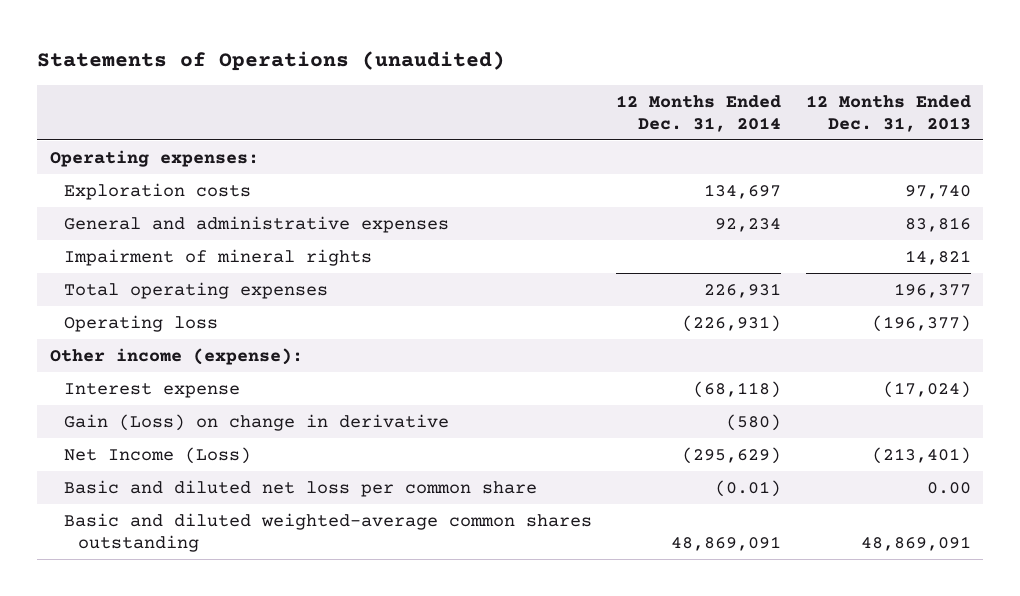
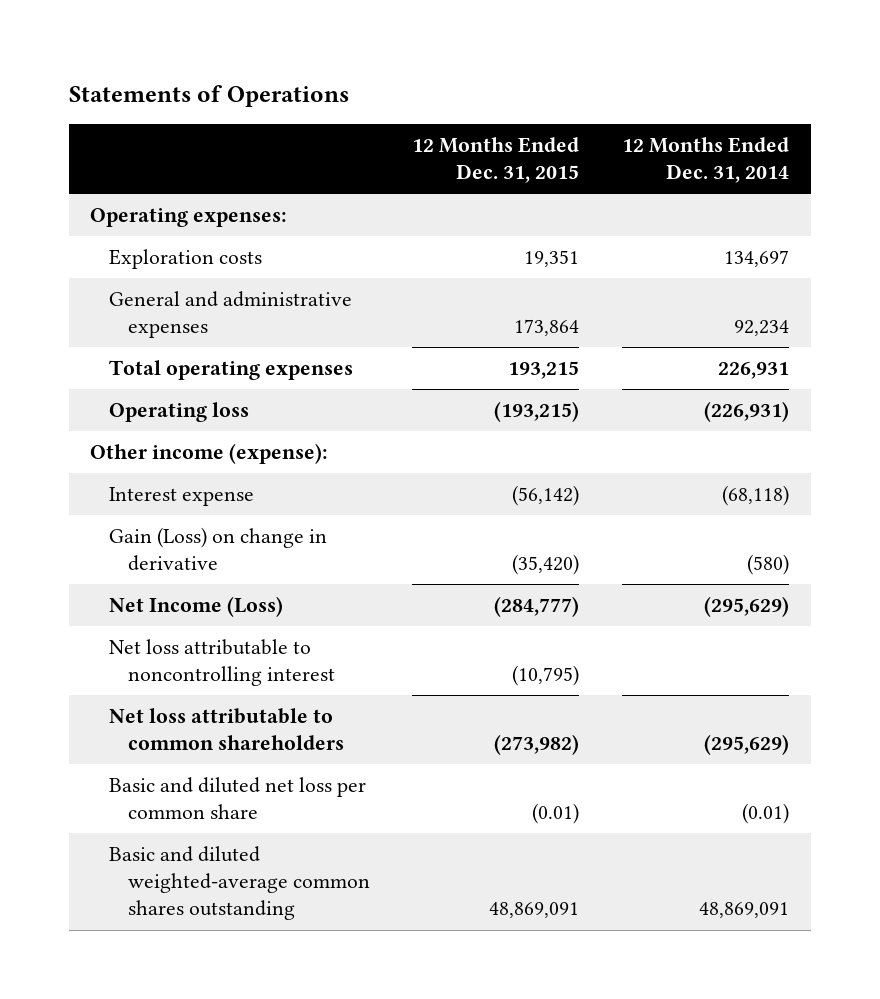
[37,51,506,72] Statements of Operations (unaudited) -> [68,85,349,108] Statements of Operations
[805,94,971,132] 12 Months Ended Dec. 31, 2013 -> none
none -> [412,136,580,183] 12 Months Ended Dec. 31, 2015
[63,248,372,266] Impairment of mineral rights -> none
none -> [108,639,335,687] Net loss attributable to noncontrolling interest
none -> [108,708,344,751] Net loss attributable to common shareholders

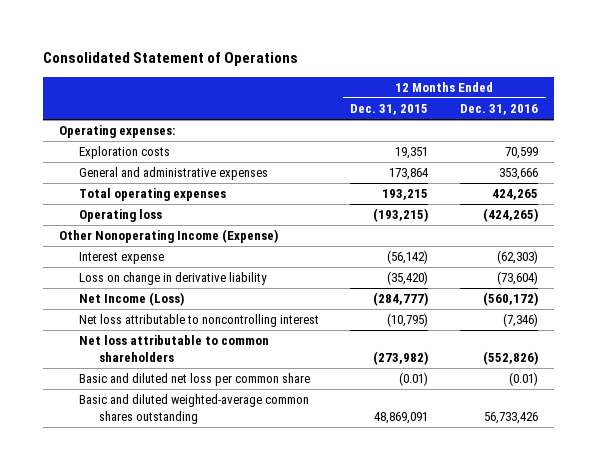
[68,85,349,108] Statements of Operations -> [42,52,298,67] Consolidated Statement of Operations
[622,136,790,183] 12 Months Ended Dec. 31, 2014 -> none
none -> [460,104,539,116] Dec. 31, 2016
[90,443,329,465] Other income (expense): -> [58,229,278,244] Other Nonoperating Income (Expense)
[108,527,327,572] Gain (Loss) on change in derivative -> [78,272,267,286] Loss on change in derivative liability

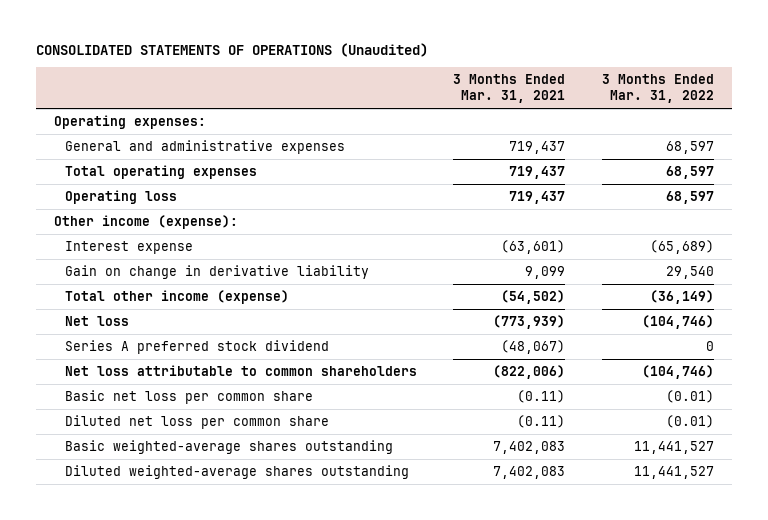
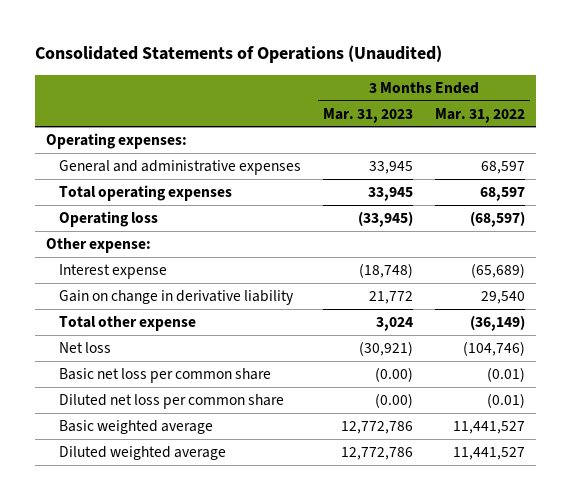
[35,42,428,57] CONSOLIDATED STATEMENTS OF OPERATIONS (Unaudited) -> [34,45,442,64] Consolidated Statements of Operations (Unaudited)
[453,74,566,103] 3 Months Ended Mar. 31, 2021 -> none
none -> [323,107,414,123] Mar. 31, 2023
[665,191,714,205] 68,597 -> [469,211,525,228] (68,597)
[54,215,239,230] Other income (expense): -> [45,238,151,254] Other expense:
[64,290,289,305] Total other income (expense) -> [59,316,197,332] Total other expense
[64,340,329,355] Series A preferred stock dividend -> none
[64,365,417,377] Net loss attributable to common shareholders -> none
[64,440,393,455] Basic weighted-average shares outstanding -> [59,420,214,435] Basic weighted average
[64,465,409,480] Diluted weighted-average shares outstanding -> [59,446,227,461] Diluted weighted average

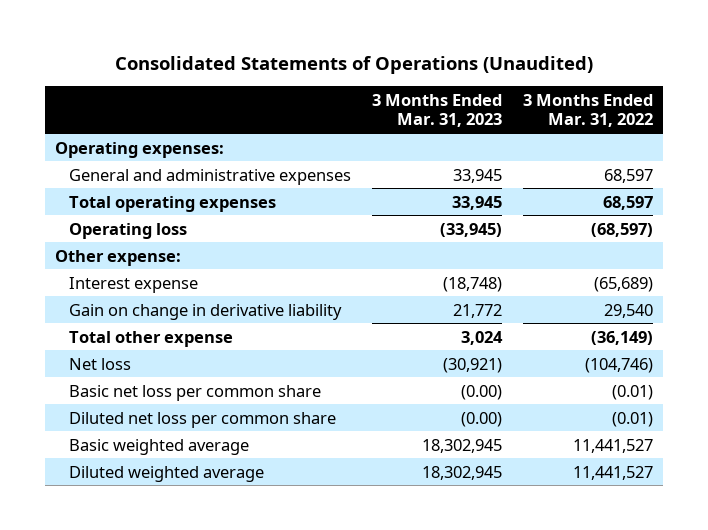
[341,421,414,435] 12,772,786 -> [422,438,503,453] 18,302,945
[341,447,414,461] 12,772,786 -> [422,465,503,480] 18,302,945

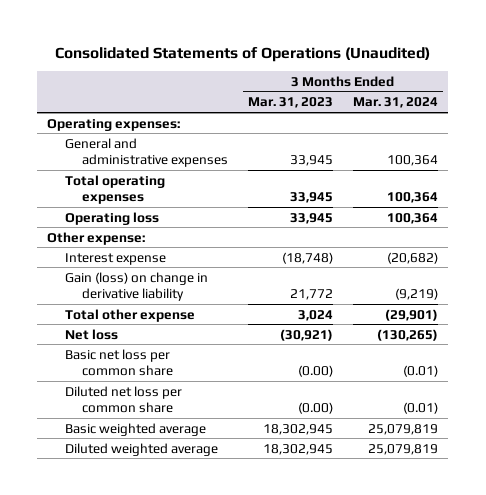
[523,93,654,128] 3 Months Ended Mar. 31, 2022 -> none
none -> [353,97,439,109] Mar. 31, 2024
[440,222,503,237] (33,945) -> [290,212,334,224] 33,945
[69,303,343,320] Gain on change in derivative liability -> [64,271,208,301] Gain (loss) on change in derivative liability

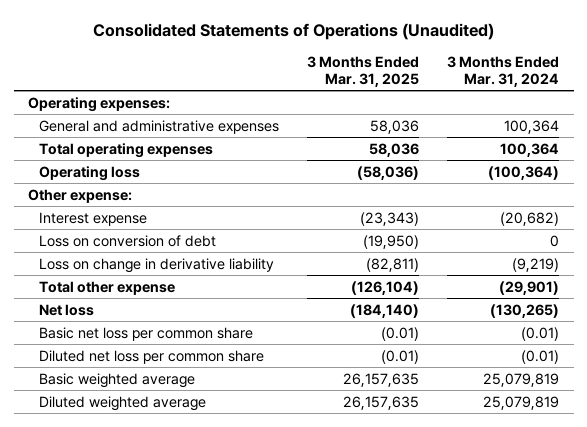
[248,97,334,109] Mar. 31, 2023 -> none
none -> [307,56,420,87] 3 Months Ended Mar. 31, 2025
[387,212,439,224] 100,364 -> [488,165,560,180] (100,364)
none -> [38,234,216,247] Loss on conversion of debt
[64,271,208,301] Gain (loss) on change in derivative liability -> [38,257,274,273] Loss on change in derivative liability

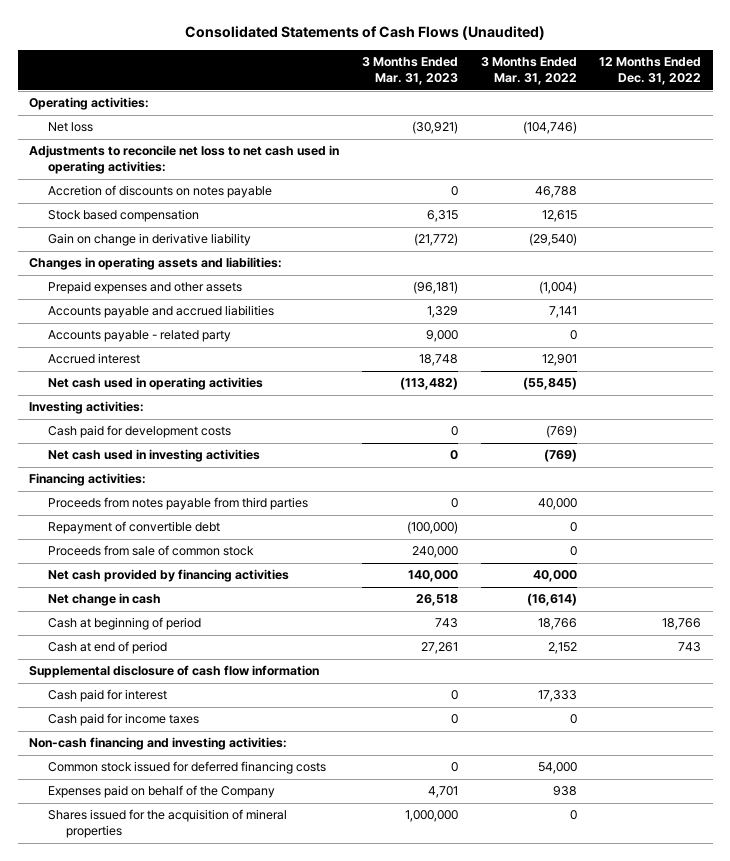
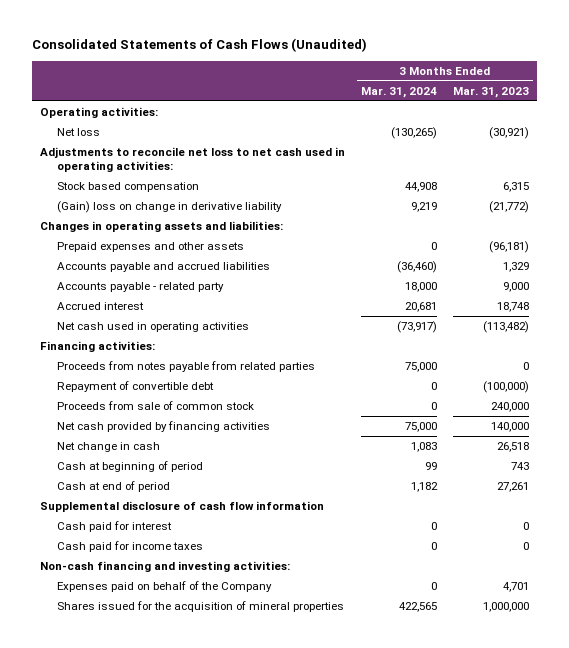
[480,57,577,86] 3 Months Ended Mar. 31, 2022 -> none
[599,57,702,86] 12 Months Ended Dec. 31, 2022 -> none
none -> [361,86,438,98] Mar. 31, 2024
[47,185,272,199] Accretion of discounts on notes payable -> none
[47,233,251,247] Gain on change in derivative liability -> [56,201,282,214] (Gain) loss on change in derivative liability
[29,401,145,415] Investing activities: -> none
[47,425,231,439] Cash paid for development costs -> none
[47,449,260,463] Net cash used in investing activities -> none
[47,497,308,511] Proceeds from notes payable from third parties -> [56,361,315,373] Proceeds from notes payable from related parties
[47,761,326,775] Common stock issued for deferred financing costs -> none

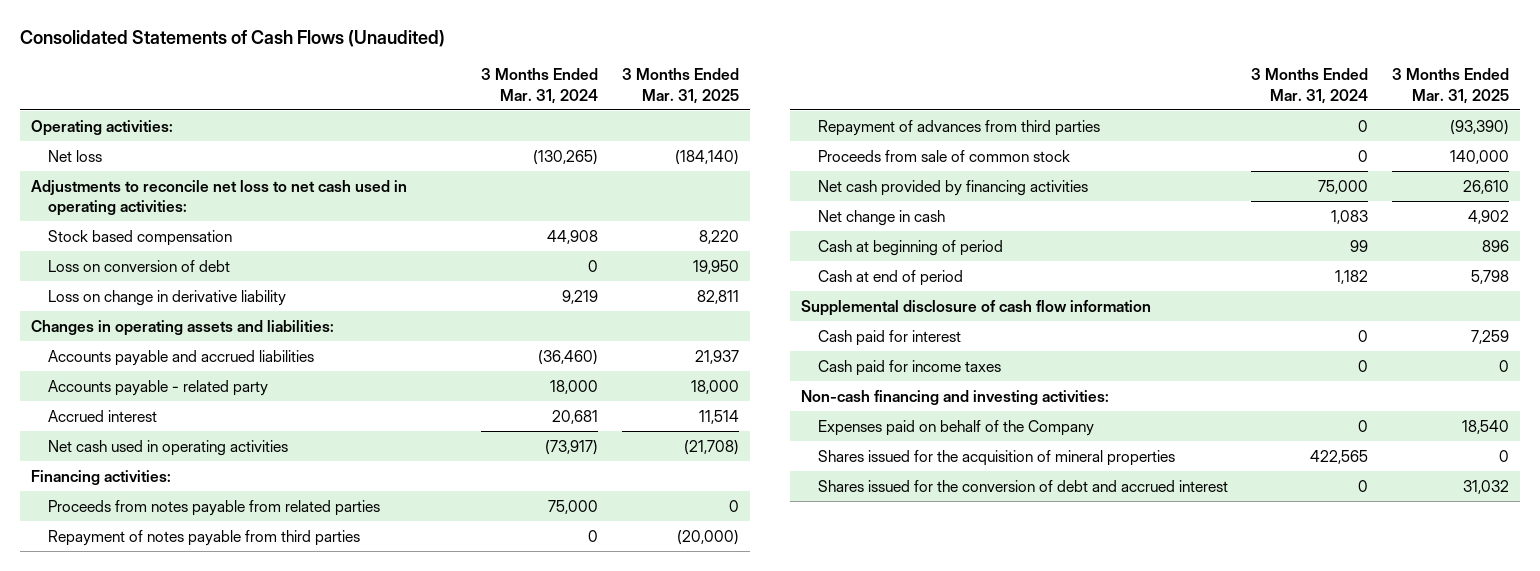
[453,86,530,98] Mar. 31, 2023 -> none
none -> [621,68,739,104] 3 Months Ended Mar. 31, 2025
none -> [47,259,230,272] Loss on conversion of debt
[56,201,282,214] (Gain) loss on change in derivative liability -> [47,289,286,306] Loss on change in derivative liability
[56,242,244,253] Prepaid expenses and other assets -> none
[56,381,214,393] Repayment of convertible debt -> none
none -> [47,529,360,546] Repayment of notes payable from third parties
none -> [817,119,1100,136] Repayment of advances from third parties
none -> [817,479,1228,492] Shares issued for the conversion of debt and accrued interest

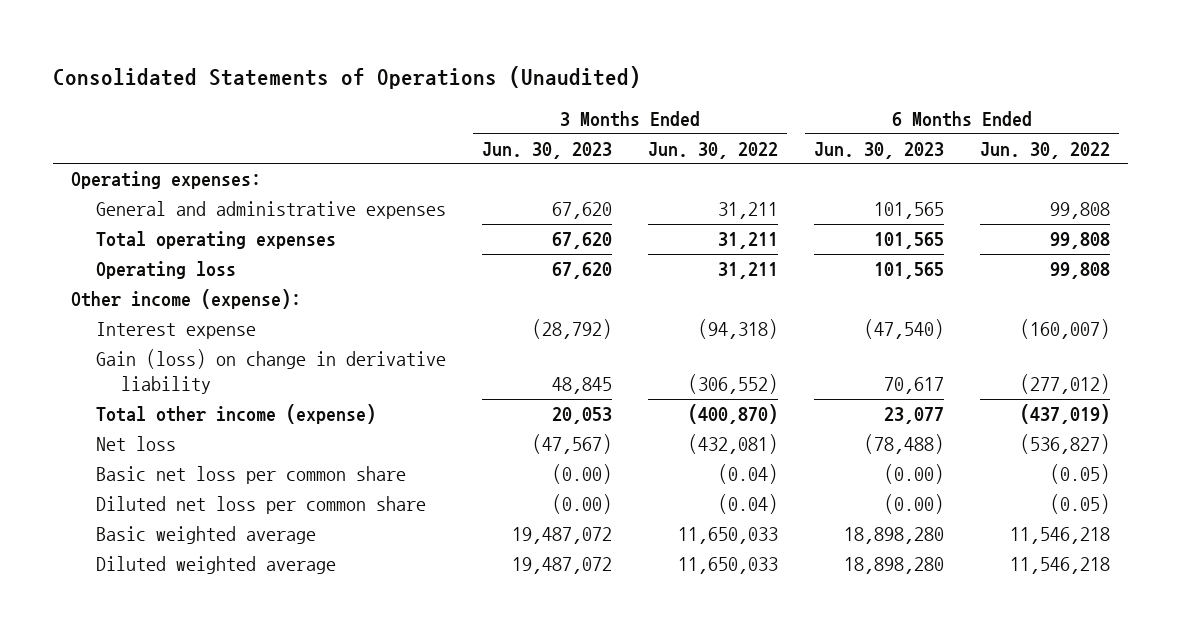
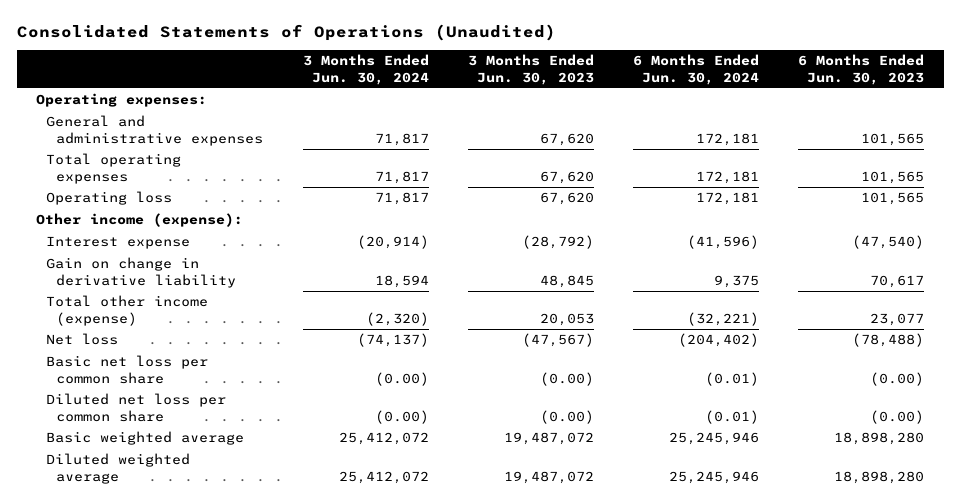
[648,141,779,159] Jun. 30, 2022 -> none
[980,141,1111,159] Jun. 30, 2022 -> none
none -> [302,54,429,85] 3 Months Ended Jun. 30, 2024
none -> [633,54,760,85] 6 Months Ended Jun. 30, 2024
[96,349,447,395] Gain (loss) on change in derivative liability -> [46,257,237,288] Gain on change in derivative liability

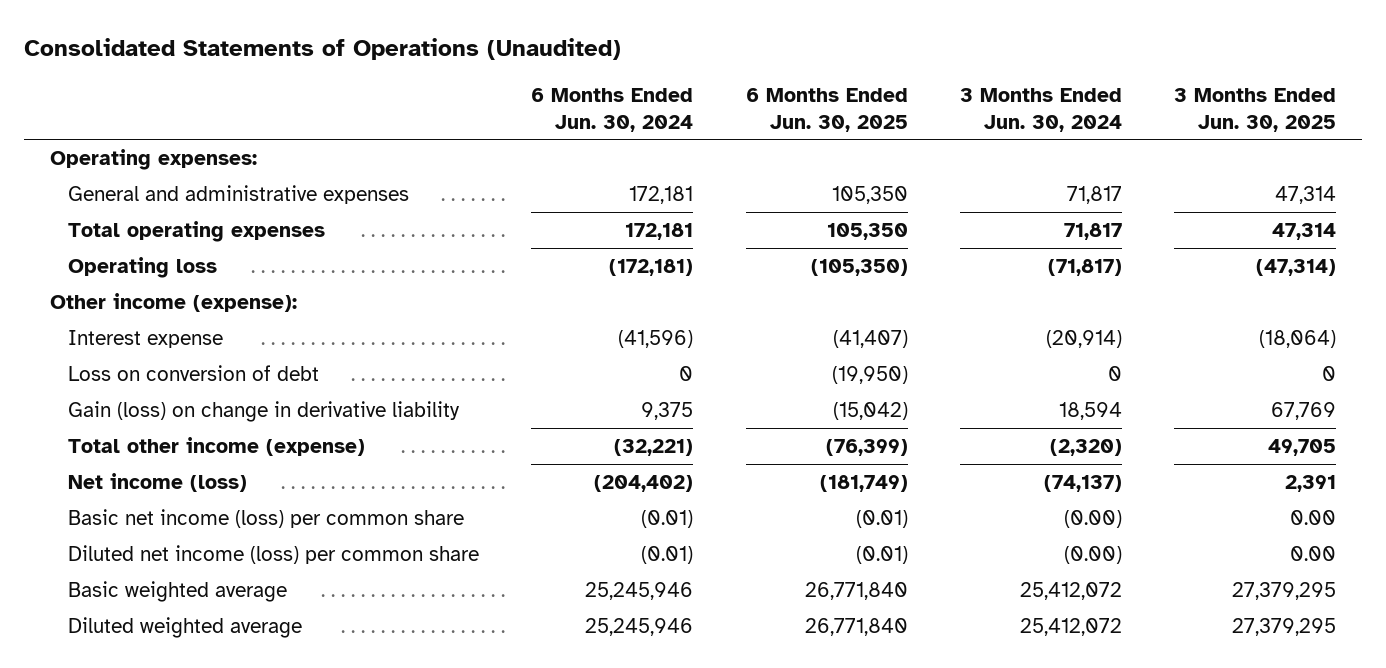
[467,54,594,85] 3 Months Ended Jun. 30, 2023 -> none
[798,54,925,85] 6 Months Ended Jun. 30, 2023 -> none
none -> [745,87,908,132] 6 Months Ended Jun. 30, 2025
none -> [1173,87,1336,132] 3 Months Ended Jun. 30, 2025
[374,192,429,206] 71,817 -> [1047,258,1122,276] (71,817)
[696,192,760,206] 172,181 -> [609,258,694,276] (172,181)
none -> [68,364,320,381] Loss on conversion of debt
[46,257,237,288] Gain on change in derivative liability -> [68,400,461,422] Gain (loss) on change in derivative liability
[46,333,119,346] Net loss -> [68,472,248,492] Net income (loss)
[46,355,209,384] Basic net loss per common share -> [68,508,465,528] Basic net income (loss) per common share
[46,393,227,422] Diluted net loss per common share -> [68,544,480,564] Diluted net income (loss) per common share

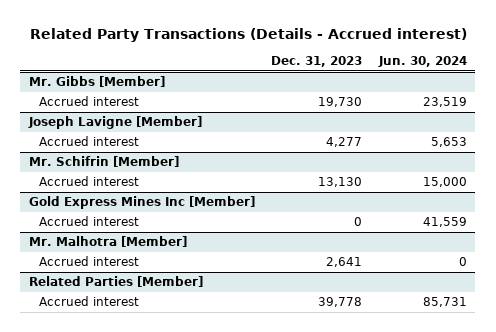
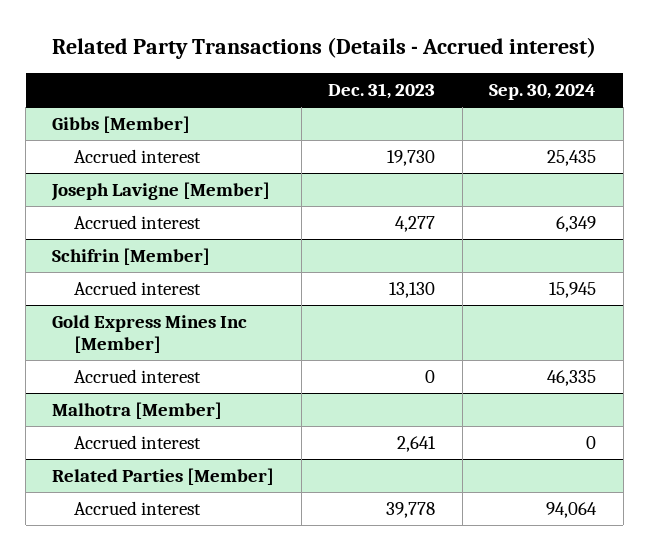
[378,55,468,67] Jun. 30, 2024 -> none
none -> [489,83,597,100] Sep. 30, 2024
[28,76,165,88] Mr. Gibbs [Member] -> [52,115,191,133] Gibbs [Member]
[28,156,179,168] Mr. Schifrin [Member] -> [52,247,211,265] Schifrin [Member]
[28,236,187,248] Mr. Malhotra [Member] -> [52,401,223,419] Malhotra [Member]

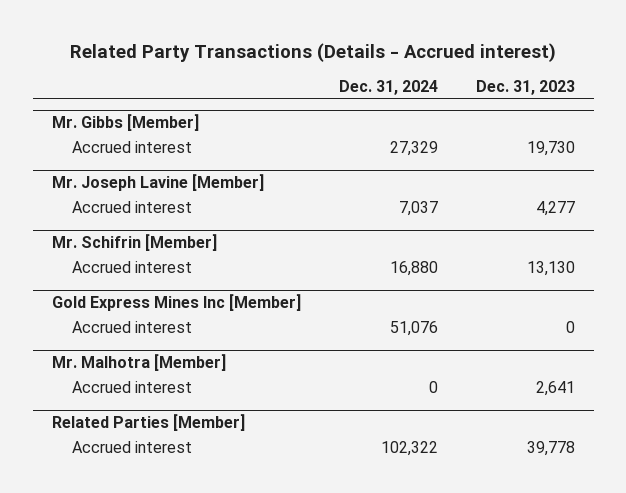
[489,83,597,100] Sep. 30, 2024 -> none
none -> [338,79,438,95] Dec. 31, 2024
[52,115,191,133] Gibbs [Member] -> [51,114,199,132] Mr. Gibbs [Member]
[51,181,271,201] Joseph Lavigne [Member] -> none
none -> [51,174,264,192] Mr. Joseph Lavine [Member]
[52,247,211,265] Schifrin [Member] -> [51,234,217,252] Mr. Schifrin [Member]
[52,401,223,419] Malhotra [Member] -> [51,354,226,372] Mr. Malhotra [Member]

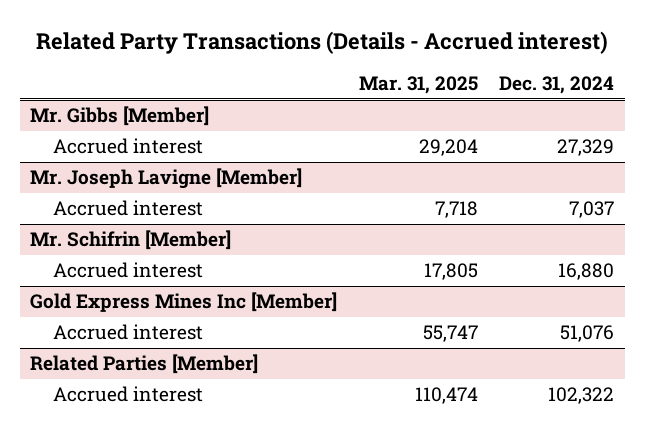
[475,79,575,95] Dec. 31, 2023 -> none
none -> [358,76,478,95] Mar. 31, 2025
[51,174,264,192] Mr. Joseph Lavine [Member] -> [30,168,303,190] Mr. Joseph Lavigne [Member]
[51,354,226,372] Mr. Malhotra [Member] -> none
[72,381,193,394] Accrued interest -> none

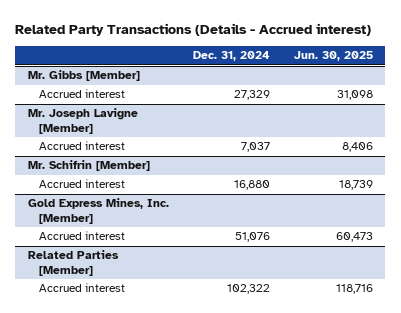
[358,76,478,95] Mar. 31, 2025 -> none
none -> [294,51,374,62] Jun. 30, 2025
[30,292,338,313] Gold Express Mines Inc [Member] -> [27,198,169,224] Gold Express Mines, Inc. [Member]

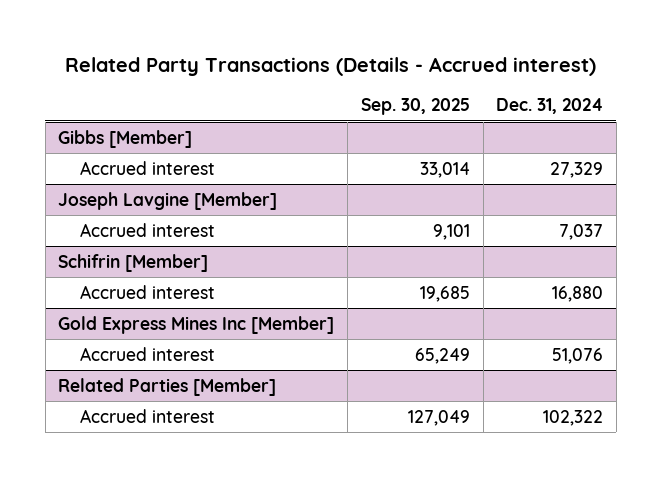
[294,51,374,62] Jun. 30, 2025 -> none
none -> [360,98,470,116] Sep. 30, 2025
[27,70,140,82] Mr. Gibbs [Member] -> [58,129,193,148] Gibbs [Member]
[27,108,138,134] Mr. Joseph Lavigne [Member] -> none
none -> [58,191,278,210] Joseph Lavgine [Member]
[27,160,150,172] Mr. Schifrin [Member] -> [58,253,209,272] Schifrin [Member]
[27,198,169,224] Gold Express Mines, Inc. [Member] -> [58,315,335,334] Gold Express Mines Inc [Member]

